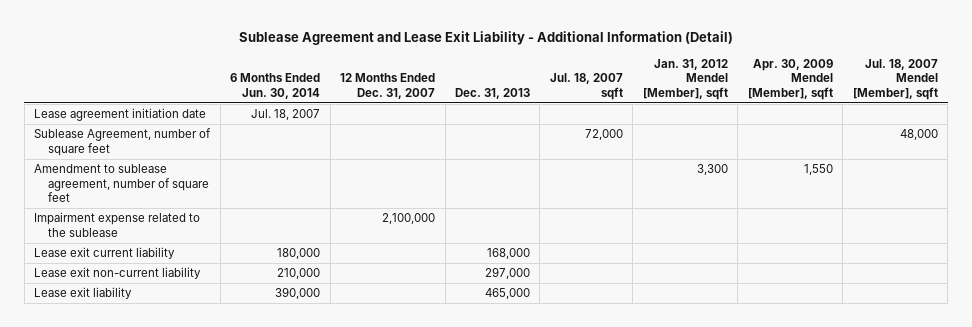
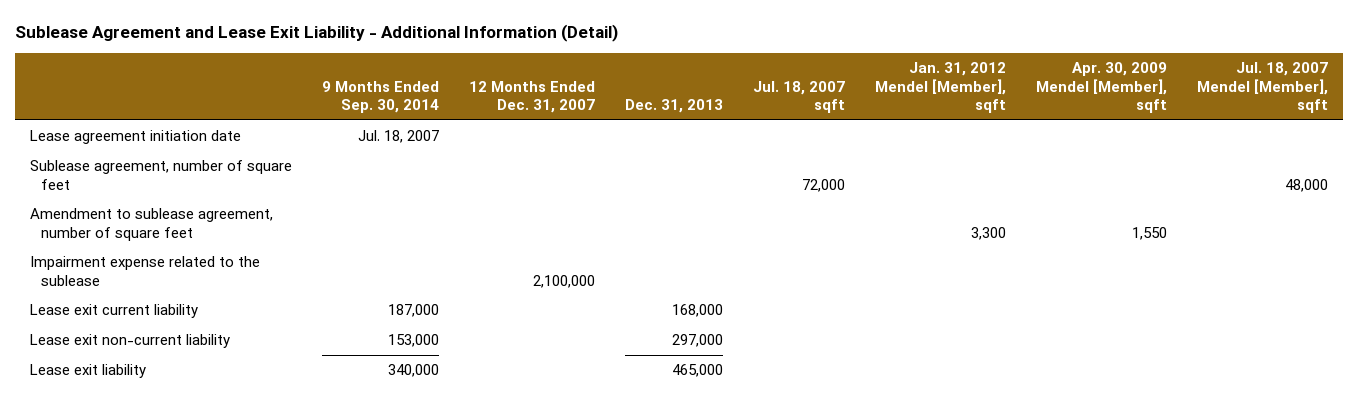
[230,73,321,99] 6 Months Ended Jun. 30, 2014 -> none
none -> [322,80,440,114] 9 Months Ended Sep. 30, 2014
[34,128,212,156] Sublease Agreement, number of square feet -> [30,160,293,190] Sublease agreement, number of square feet

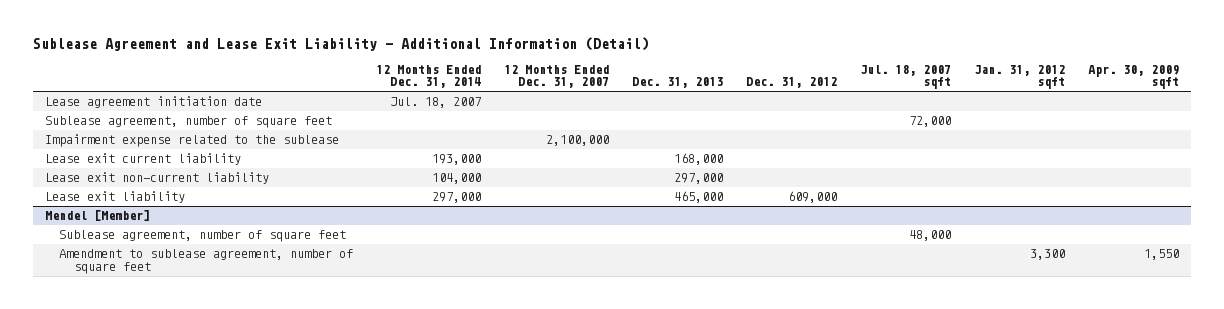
[322,80,440,114] 9 Months Ended Sep. 30, 2014 -> none
[874,62,1006,114] Jan. 31, 2012 Mendel [Member], sqft -> none
[1035,62,1167,114] Apr. 30, 2009 Mendel [Member], sqft -> none
[1196,62,1328,114] Jul. 18, 2007 Mendel [Member], sqft -> none
none -> [376,65,482,89] 12 Months Ended Dec. 31, 2014
none -> [746,77,838,89] Dec. 31, 2012
none -> [974,65,1066,90] Jan. 31, 2012 sqft
none -> [1088,65,1180,90] Apr. 30, 2009 sqft
[30,208,274,241] Amendment to sublease agreement, number of square feet -> none
none -> [44,210,150,222] Mendel [Member]
none -> [59,230,347,243] Sublease agreement, number of square feet
none -> [59,249,354,274] Amendment to sublease agreement, number of square feet

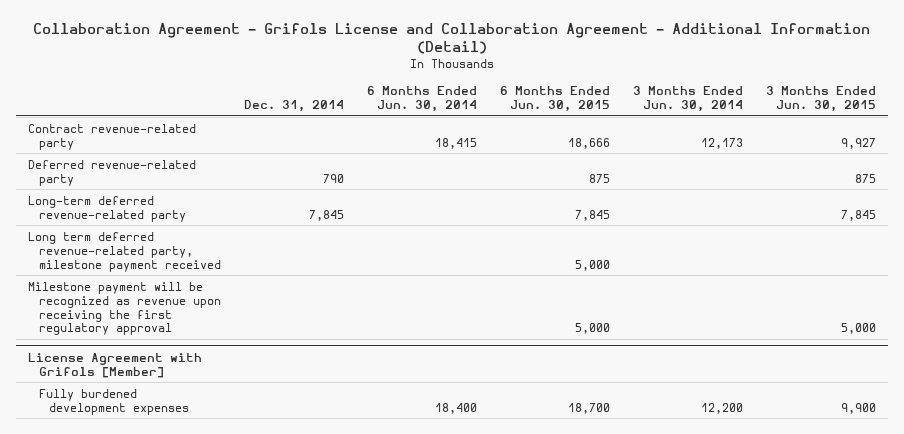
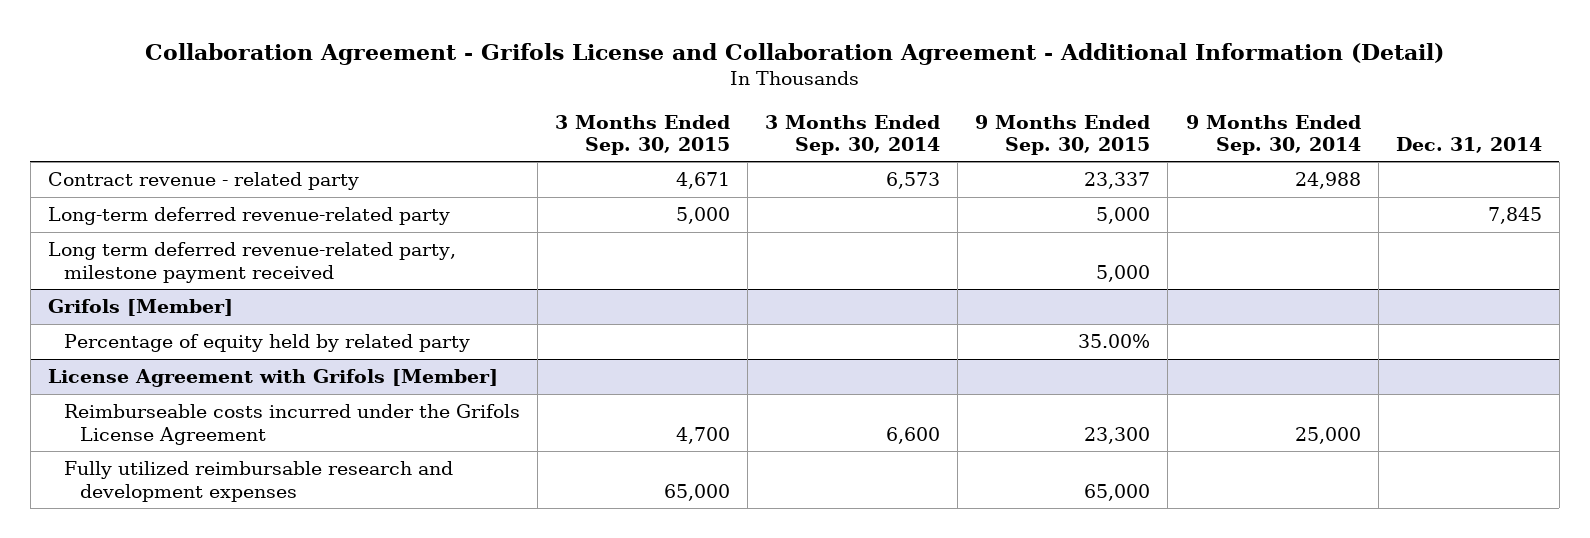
[366,85,477,112] 6 Months Ended Jun. 30, 2014 -> none
[500,85,611,112] 6 Months Ended Jun. 30, 2015 -> none
[633,85,744,112] 3 Months Ended Jun. 30, 2014 -> none
[766,85,877,112] 3 Months Ended Jun. 30, 2015 -> none
none -> [555,114,731,155] 3 Months Ended Sep. 30, 2015
none -> [765,114,941,155] 3 Months Ended Sep. 30, 2014
none -> [975,114,1151,155] 9 Months Ended Sep. 30, 2015
none -> [1185,114,1361,155] 9 Months Ended Sep. 30, 2014
[28,159,197,186] Deferred revenue-related party -> none
[28,123,197,150] Contract revenue-related party -> [47,172,359,191] Contract revenue - related party
[28,281,221,336] Milestone payment will be recognized as revenue upon receiving the first regulatory approval -> none
none -> [47,299,233,317] Grifols [Member]
none -> [64,334,471,353] Percentage of equity held by related party
[38,388,190,415] Fully burdened development expenses -> [64,404,521,445] Reimburseable costs incurred under the Grifols License Agreement
none -> [64,461,454,502] Fully utilized reimbursable research and development expenses

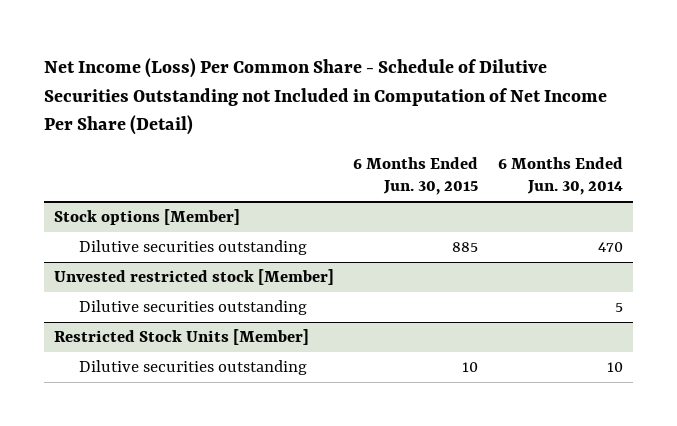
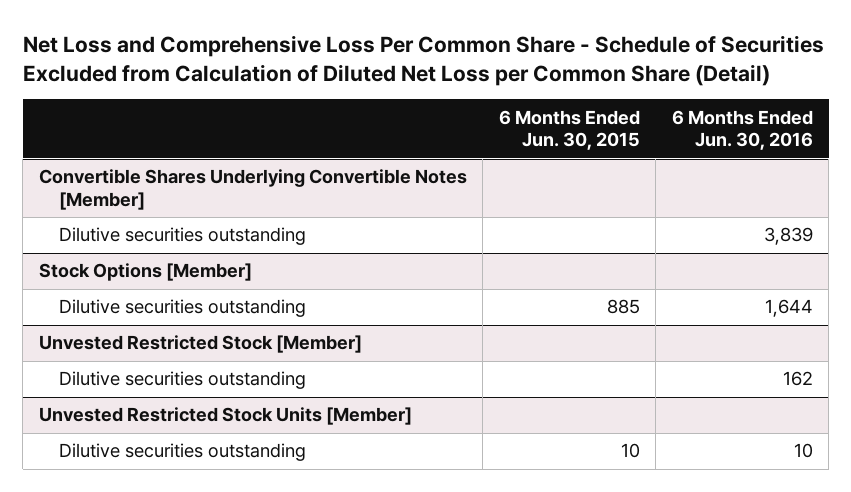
[44,58,608,136] Net Income (Loss) Per Common Share - Schedule of Dilutive Securities Outstanding not Included in Computation of Net Income Per Share (Detail) -> [22,34,824,86] Net Loss and Comprehensive Loss Per Common Share - Schedule of Securities Excluded from Calculation of Diluted Net Loss per Common Share (Detail)
[497,156,623,196] 6 Months Ended Jun. 30, 2014 -> none
none -> [671,109,813,151] 6 Months Ended Jun. 30, 2016
none -> [38,169,467,211] Convertible Shares Underlying Convertible Notes [Member]
none -> [58,227,306,246] Dilutive securities outstanding
[54,209,241,226] Stock options [Member] -> [38,263,252,282] Stock Options [Member]
[54,269,335,286] Unvested restricted stock [Member] -> [38,335,362,354] Unvested Restricted Stock [Member]
[54,329,310,346] Restricted Stock Units [Member] -> [38,407,412,426] Unvested Restricted Stock Units [Member]

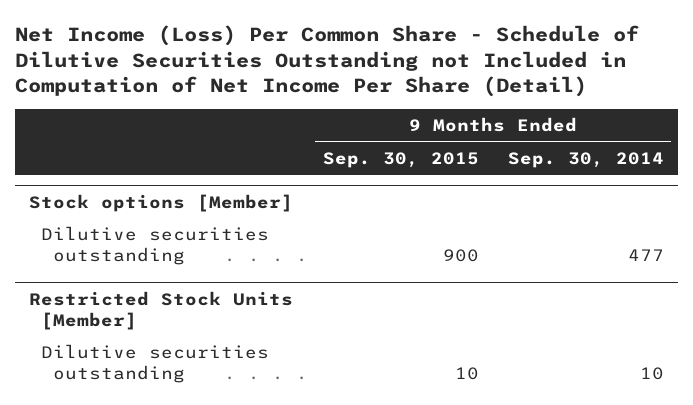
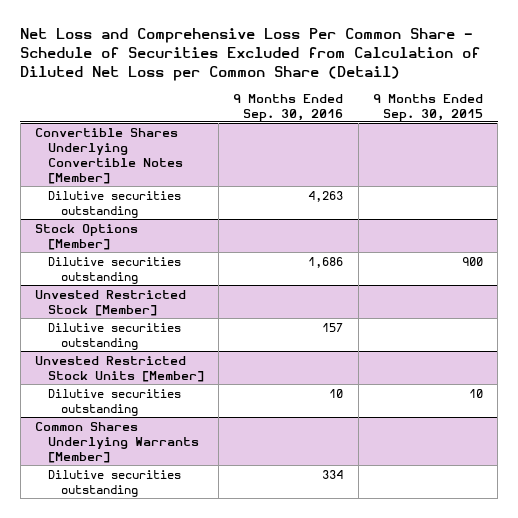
[14,24,639,98] Net Income (Loss) Per Common Share - Schedule of Dilutive Securities Outstanding not Included in Computation of Net Income Per Share (Detail) -> [20,28,481,81] Net Loss and Comprehensive Loss Per Common Share - Schedule of Securities Excluded from Calculation of Diluted Net Loss per Common Share (Detail)
[507,151,664,168] Sep. 30, 2014 -> none
none -> [233,93,344,121] 9 Months Ended Sep. 30, 2016
none -> [34,127,183,184] Convertible Shares Underlying Convertible Notes [Member]
none -> [47,190,181,218] Dilutive securities outstanding
[29,193,294,212] Stock options [Member] -> [34,223,138,250] Stock Options [Member]
none -> [34,289,186,316] Unvested Restricted Stock [Member]
none -> [47,322,181,350] Dilutive securities outstanding
[29,290,294,330] Restricted Stock Units [Member] -> [34,355,204,382] Unvested Restricted Stock Units [Member]
none -> [34,421,199,463] Common Shares Underlying Warrants [Member]
none -> [47,469,181,497] Dilutive securities outstanding

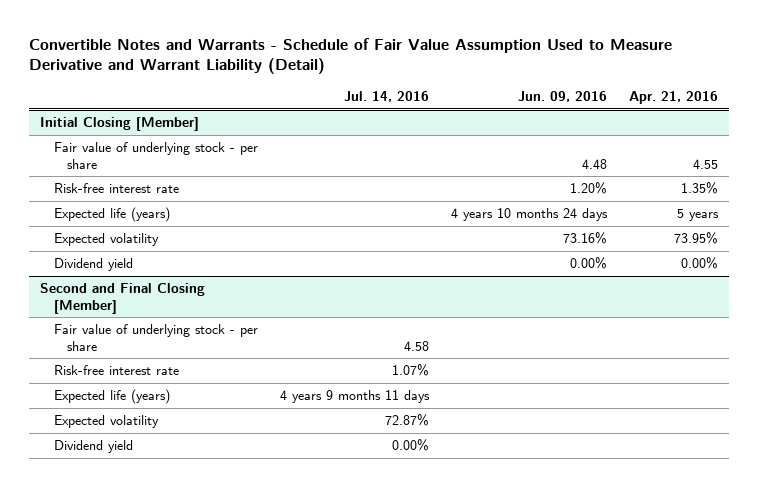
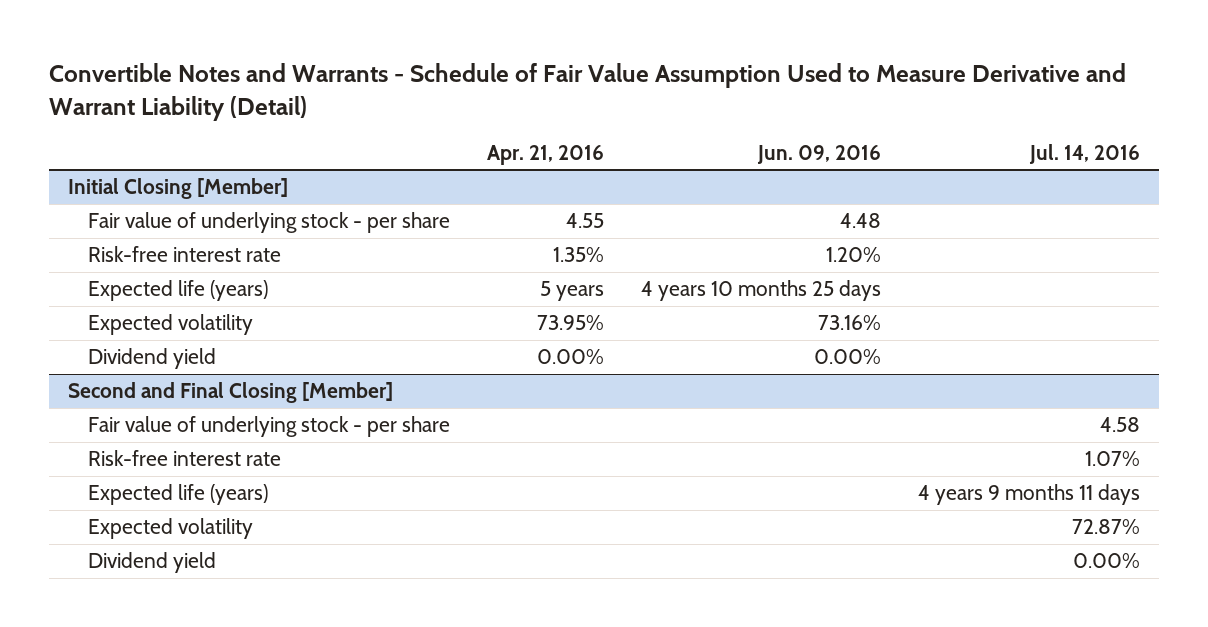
[450,208,608,222] 4 years 10 months 24 days -> [641,280,882,302] 4 years 10 months 25 days

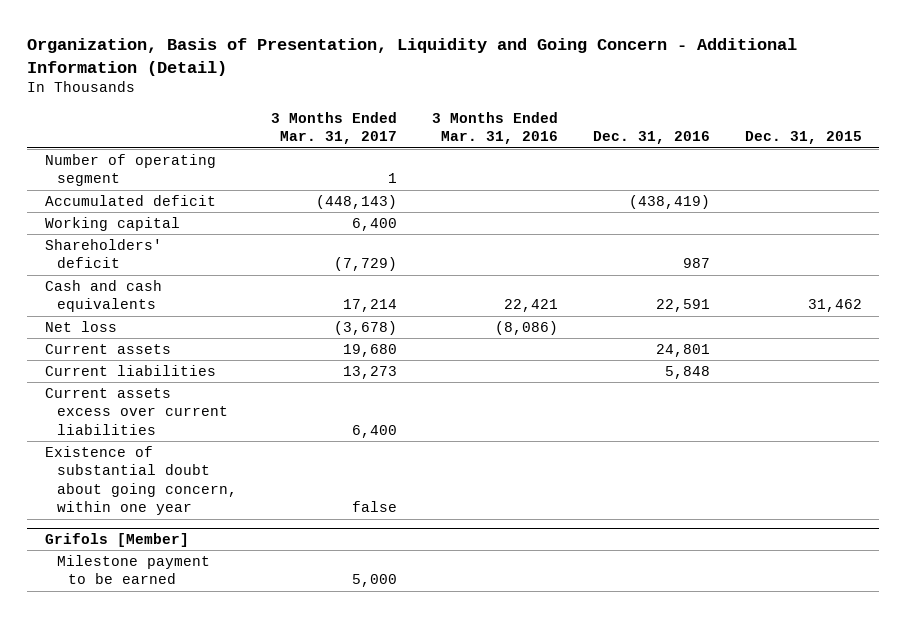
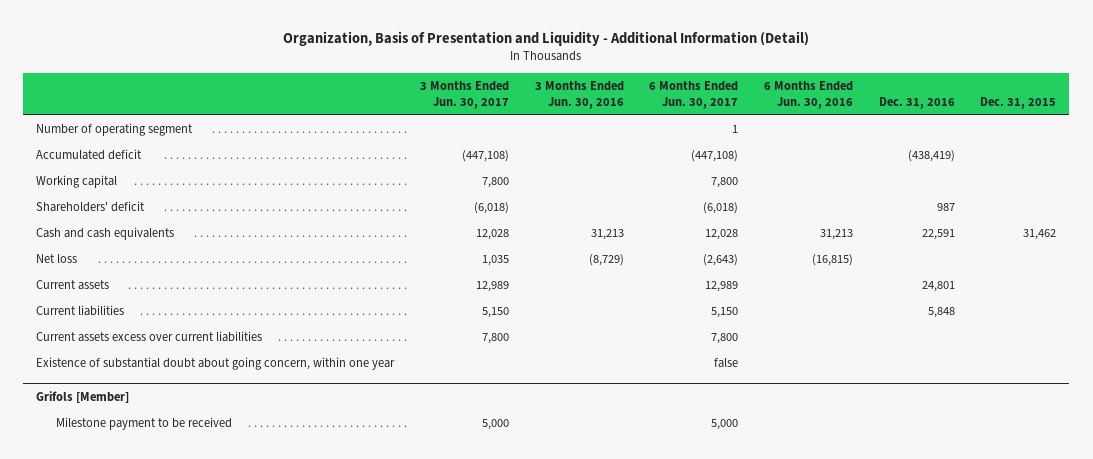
[27,38,798,76] Organization, Basis of Presentation, Liquidity and Going Concern - Additional Information (Detail) -> [283,31,810,47] Organization, Basis of Presentation and Liquidity - Additional Information (Detail)
[271,112,398,145] 3 Months Ended Mar. 31, 2017 -> none
[432,112,559,145] 3 Months Ended Mar. 31, 2016 -> none
none -> [419,80,509,109] 3 Months Ended Jun. 30, 2017
none -> [534,80,624,109] 3 Months Ended Jun. 30, 2016
none -> [649,80,739,109] 6 Months Ended Jun. 30, 2017
none -> [764,80,854,109] 6 Months Ended Jun. 30, 2016
[56,554,210,585] Milestone payment to be earned -> [55,417,232,431] Milestone payment to be received

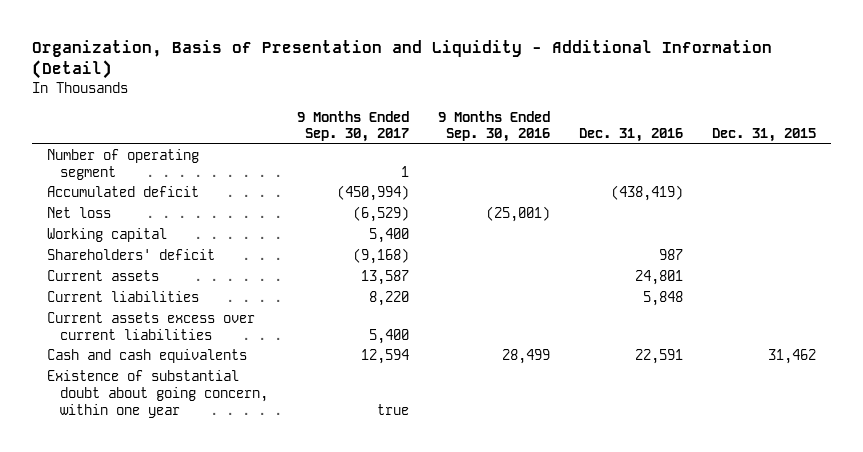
[419,80,509,109] 3 Months Ended Jun. 30, 2017 -> none
[534,80,624,109] 3 Months Ended Jun. 30, 2016 -> none
[649,80,739,109] 6 Months Ended Jun. 30, 2017 -> none
[764,80,854,109] 6 Months Ended Jun. 30, 2016 -> none
none -> [296,110,409,143] 9 Months Ended Sep. 30, 2017
none -> [437,110,550,143] 9 Months Ended Sep. 30, 2016
[36,254,78,264] Net loss -> [46,207,111,219] Net loss
[36,227,175,241] Cash and cash equivalents -> [46,349,247,364] Cash and cash equivalents
[36,391,130,404] Grifols [Member] -> none
[55,417,232,431] Milestone payment to be received -> none

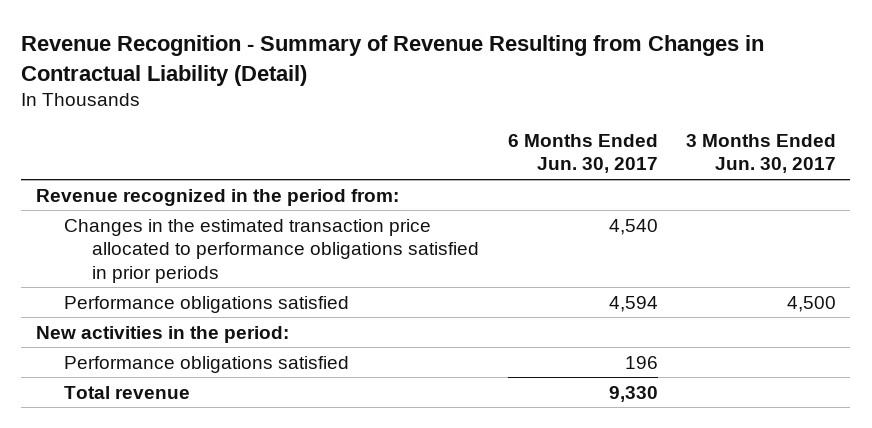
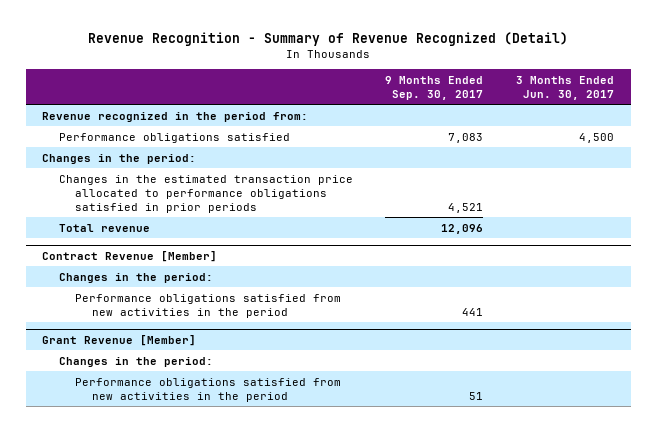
[21,34,765,86] Revenue Recognition - Summary of Revenue Resulting from Changes in Contractual Liability (Detail) -> [88,31,569,46] Revenue Recognition - Summary of Revenue Recognized (Detail)
[507,134,658,174] 6 Months Ended Jun. 30, 2017 -> none
none -> [385,75,484,100] 9 Months Ended Sep. 30, 2017
[63,355,349,373] Performance obligations satisfied -> none
[35,325,289,343] New activities in the period: -> [42,153,197,164] Changes in the period:
[63,218,480,283] Changes in the estimated transaction price allocated to performance obligations satisfied in prior periods -> [58,174,353,213] Changes in the estimated transaction price allocated to performance obligations satisfied in prior periods
none -> [42,250,218,262] Contract Revenue [Member]
none -> [58,272,213,283] Changes in the period:
none -> [75,293,342,318] Performance obligations satisfied from new activities in the period
none -> [42,334,197,346] Grant Revenue [Member]
none -> [58,356,213,367] Changes in the period:
none -> [75,377,342,402] Performance obligations satisfied from new activities in the period

